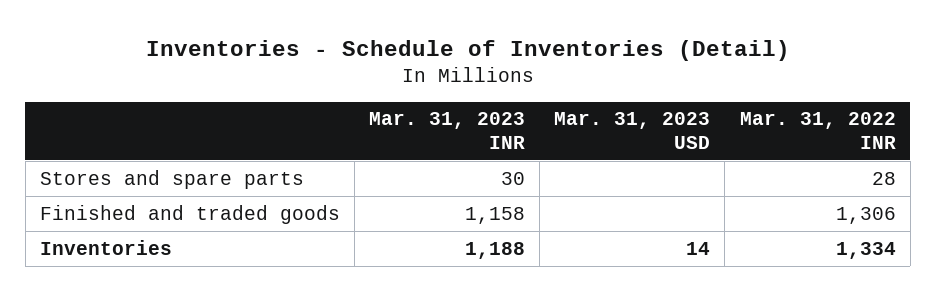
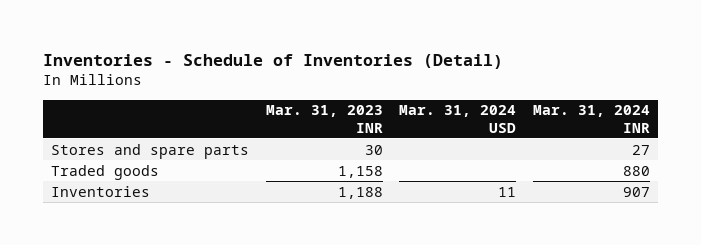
[554,112,711,149] Mar. 31, 2023 USD -> none
[739,112,896,149] Mar. 31, 2022 INR -> none
none -> [399,105,517,133] Mar. 31, 2024 USD
none -> [532,105,650,133] Mar. 31, 2024 INR
[40,204,341,224] Finished and traded goods -> [51,164,160,180] Traded goods

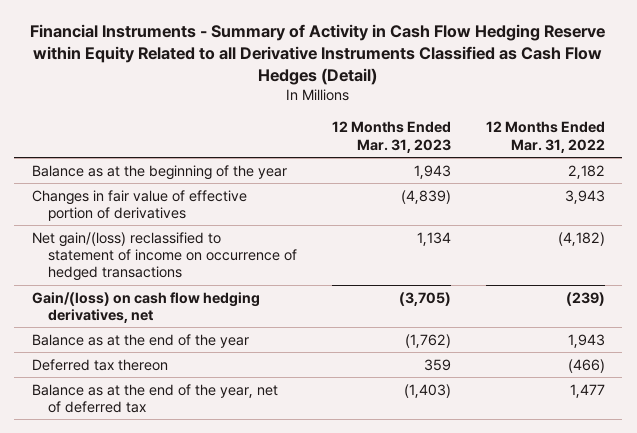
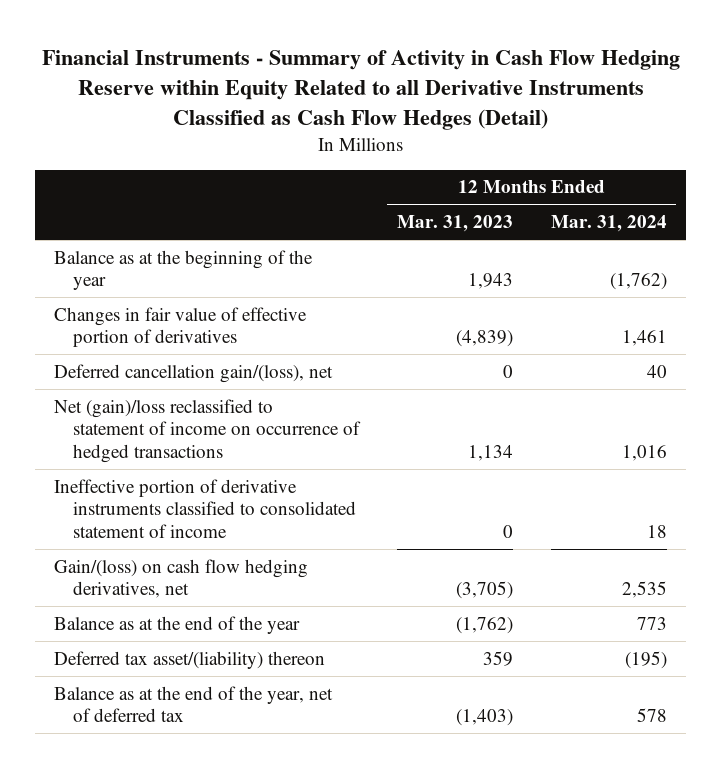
[485,121,605,153] 12 Months Ended Mar. 31, 2022 -> none
none -> [550,215,667,233] Mar. 31, 2024
none -> [54,363,334,383] Deferred cancellation gain/(loss), net
[31,231,298,282] Net gain/(loss) reclassified to statement of income on occurrence of hedged transactions -> [54,398,361,464] Net (gain)/loss reclassified to statement of income on occurrence of hedged transactions
none -> [54,478,356,539] Ineffective portion of derivative instruments classified to consolidated statement of income
[31,358,168,371] Deferred tax thereon -> [54,650,326,669] Deferred tax asset/(liability) thereon

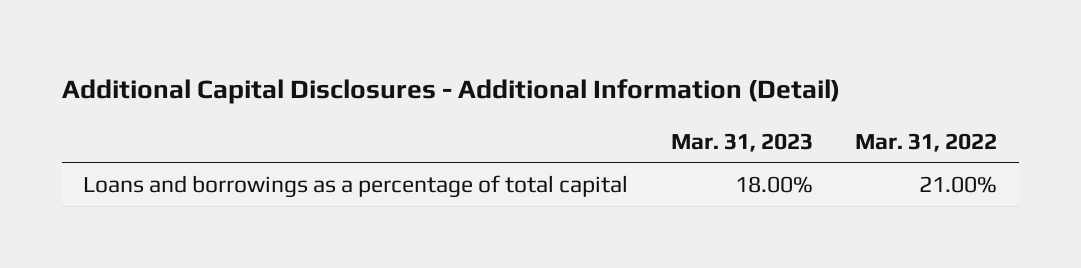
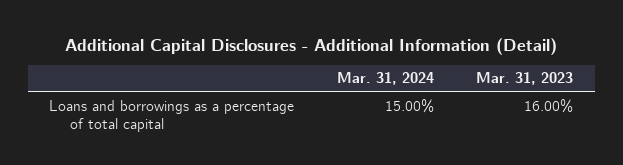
[855,133,998,153] Mar. 31, 2022 -> none
none -> [336,72,434,86] Mar. 31, 2024
[734,176,813,194] 18.00% -> [524,99,574,114] 16.00%

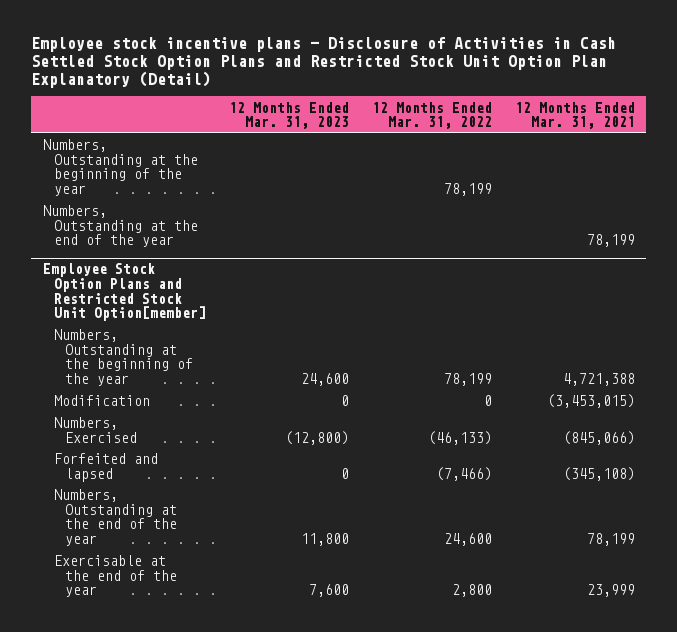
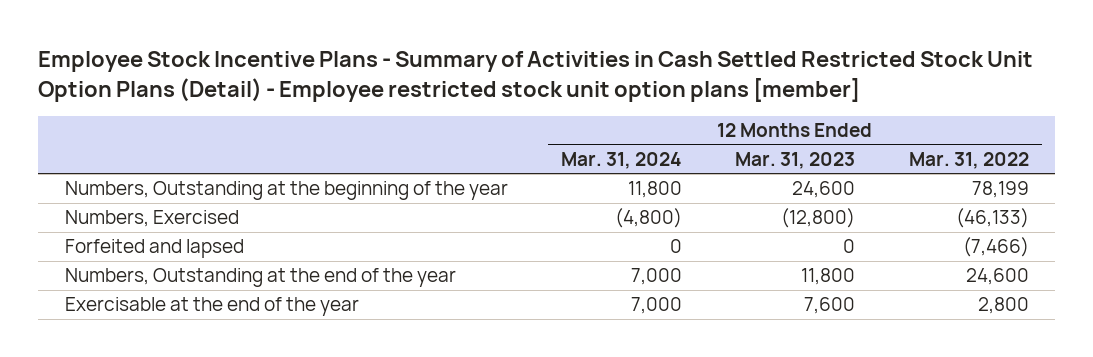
[31,37,617,88] Employee stock incentive plans - Disclosure of Activities in Cash Settled Stock Option Plans and Restricted Stock Unit Option Plan Explanatory (Detail) -> [37,51,1033,102] Employee Stock Incentive Plans - Summary of Activities in Cash Settled Restricted Stock Unit Option Plans (Detail) - Employee restricted stock unit option plans [member]
[514,101,635,130] 12 Months Ended Mar. 31, 2021 -> none
none -> [560,151,682,169] Mar. 31, 2024
[42,139,198,197] Numbers, Outstanding at the beginning of the year -> none
[42,205,198,248] Numbers, Outstanding at the end of the year -> none
[42,263,206,322] Employee Stock Option Plans and Restricted Stock Unit Option[member] -> none
[53,395,150,407] Modification -> none

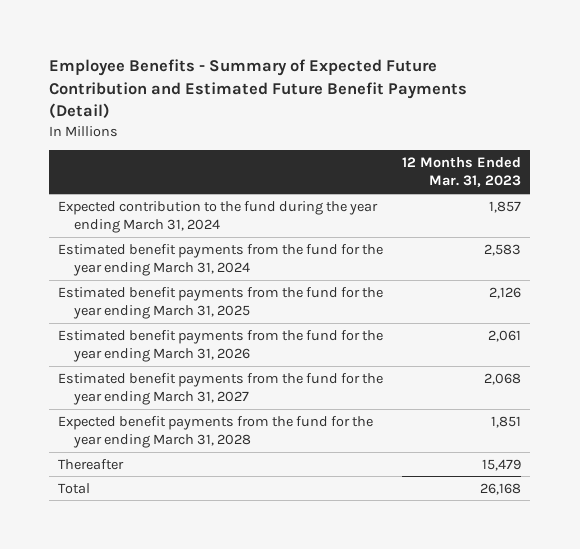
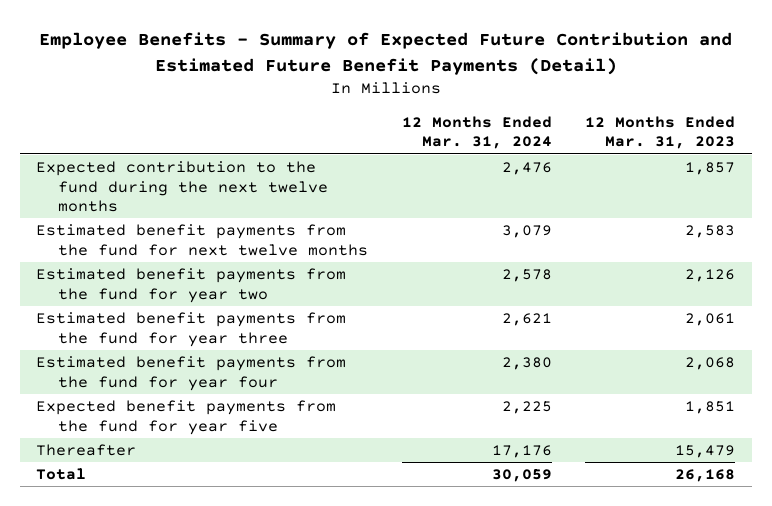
none -> [401,115,552,150] 12 Months Ended Mar. 31, 2024
[58,200,379,234] Expected contribution to the fund during the year ending March 31, 2024 -> [36,161,328,213] Expected contribution to the fund during the next twelve months
[58,243,384,277] Estimated benefit payments from the fund for the year ending March 31, 2024 -> [36,224,368,256] Estimated benefit payments from the fund for next twelve months
[58,286,384,320] Estimated benefit payments from the fund for the year ending March 31, 2025 -> [36,268,347,303] Estimated benefit payments from the fund for year two
[58,329,384,363] Estimated benefit payments from the fund for the year ending March 31, 2026 -> [36,312,347,347] Estimated benefit payments from the fund for year three
[58,372,384,406] Estimated benefit payments from the fund for the year ending March 31, 2027 -> [36,356,347,391] Estimated benefit payments from the fund for year four
[58,415,374,449] Expected benefit payments from the fund for the year ending March 31, 2028 -> [36,400,337,435] Expected benefit payments from the fund for year five

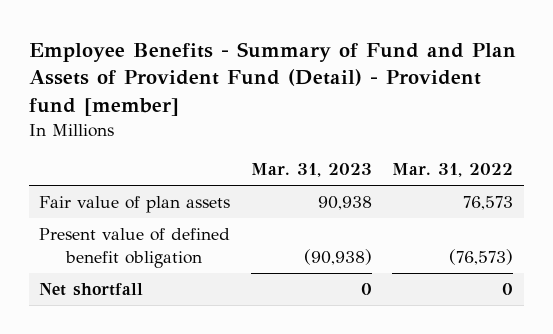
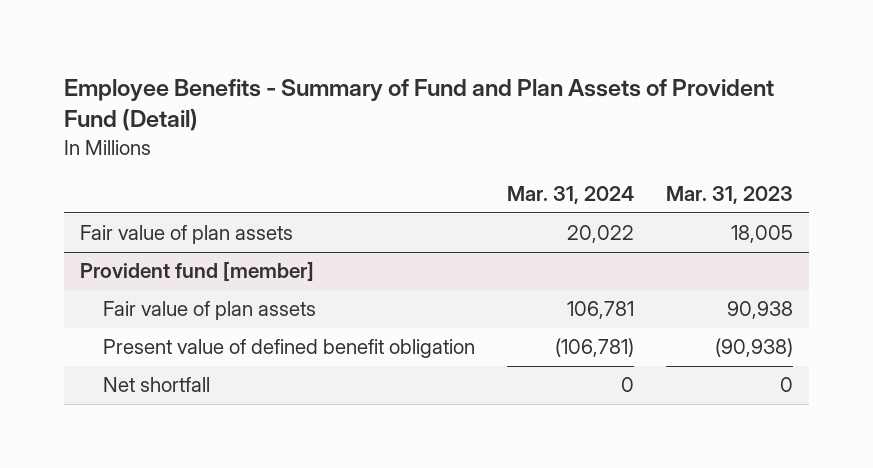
[29,41,517,116] Employee Benefits - Summary of Fund and Plan Assets of Provident Fund (Detail) - Provident fund [member] -> [64,78,775,132] Employee Benefits - Summary of Fund and Plan Assets of Provident Fund (Detail)
[392,163,514,178] Mar. 31, 2022 -> none
none -> [507,186,635,205] Mar. 31, 2024
none -> [80,225,294,245] Fair value of plan assets
none -> [80,262,315,282] Provident fund [member]

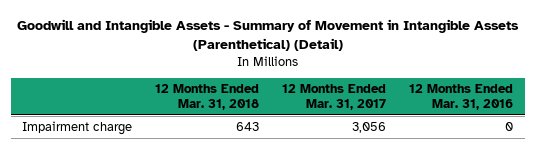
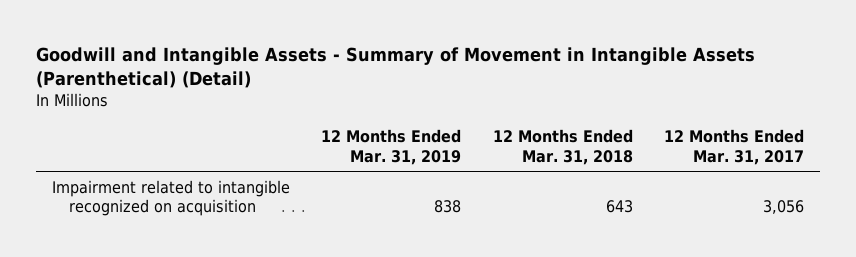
[409,84,514,110] 12 Months Ended Mar. 31, 2016 -> none
none -> [321,129,462,166] 12 Months Ended Mar. 31, 2019
[22,121,133,136] Impairment charge -> [51,179,290,217] Impairment related to intangible recognized on acquisition

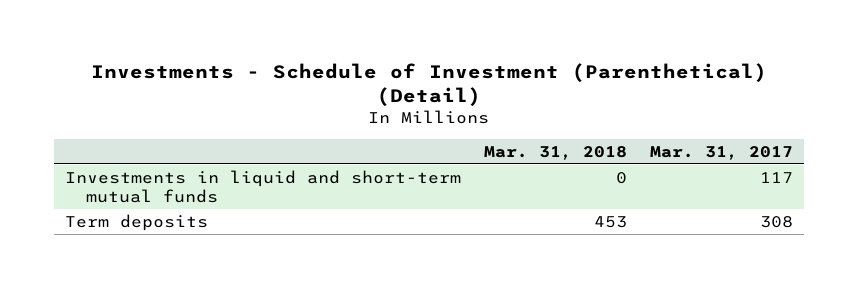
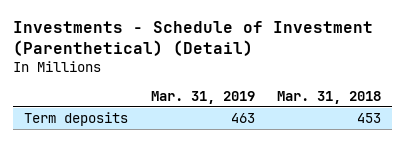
[649,145,793,160] Mar. 31, 2017 -> none
none -> [150,90,255,104] Mar. 31, 2019
[64,169,461,203] Investments in liquid and short-term mutual funds -> none

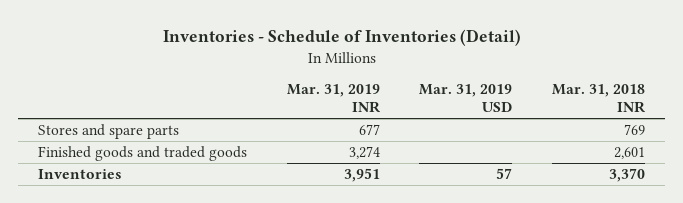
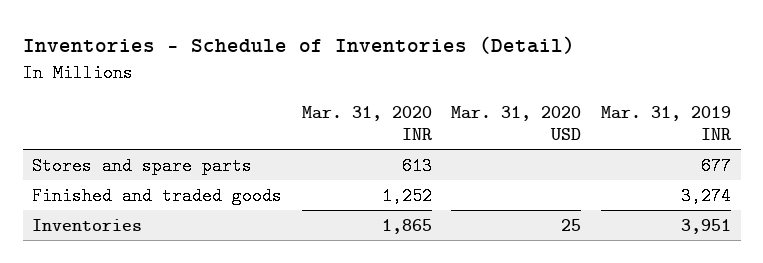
[419,84,513,113] Mar. 31, 2019 USD -> none
[551,84,645,114] Mar. 31, 2018 INR -> none
none -> [301,105,432,141] Mar. 31, 2020 INR
none -> [451,105,582,141] Mar. 31, 2020 USD
[38,146,248,162] Finished goods and traded goods -> [32,186,283,205] Finished and traded goods

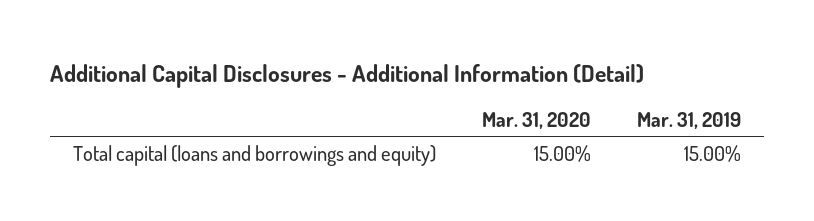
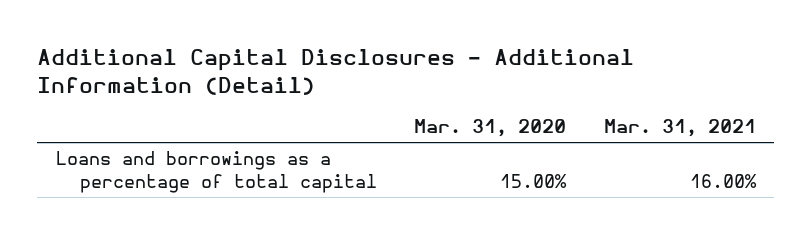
[636,111,741,129] Mar. 31, 2019 -> none
none -> [603,119,756,138] Mar. 31, 2021
[73,145,437,167] Total capital (loans and borrowings and equity) -> [56,151,377,194] Loans and borrowings as a percentage of total capital

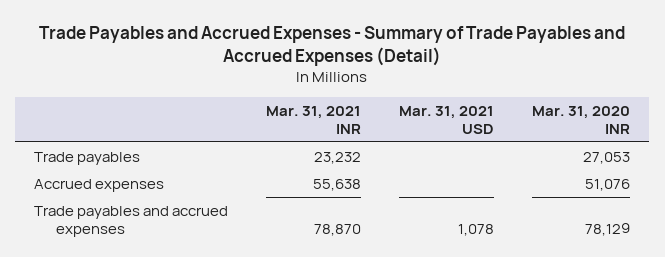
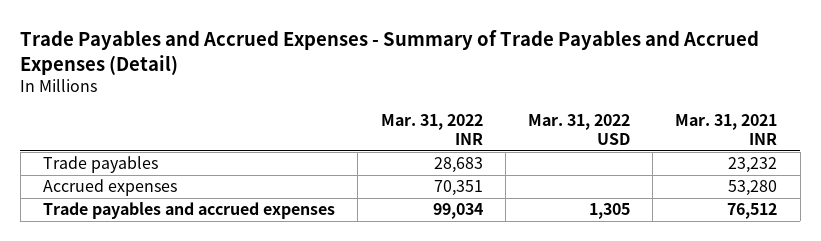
[399,105,495,134] Mar. 31, 2021 USD -> none
[532,105,631,134] Mar. 31, 2020 INR -> none
none -> [380,114,483,146] Mar. 31, 2022 INR
none -> [528,114,631,146] Mar. 31, 2022 USD
[313,178,362,191] 55,638 -> [728,180,778,197] 53,280
[314,223,362,236] 78,870 -> [727,203,778,220] 76,512

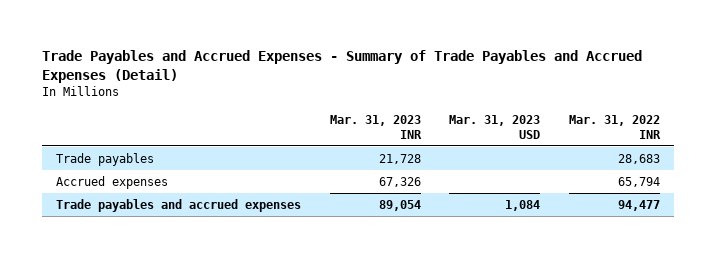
[528,114,631,146] Mar. 31, 2022 USD -> none
[675,114,778,146] Mar. 31, 2021 INR -> none
none -> [329,114,422,139] Mar. 31, 2023 INR
none -> [449,114,541,139] Mar. 31, 2023 USD
[433,180,483,197] 70,351 -> [617,176,660,187] 65,794
[432,203,483,220] 99,034 -> [617,199,660,211] 94,477

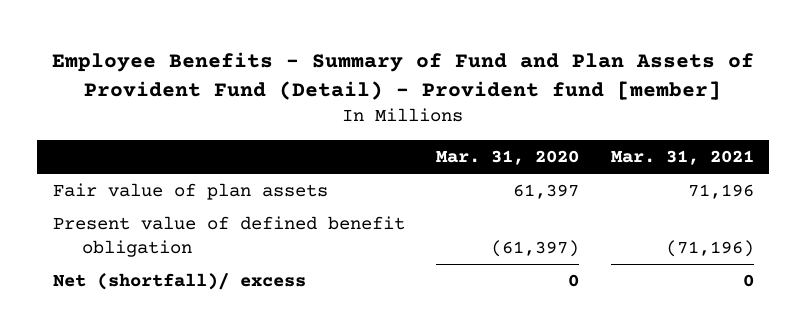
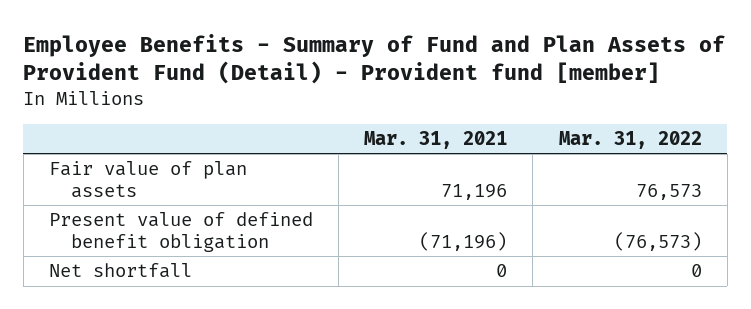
[436,150,580,166] Mar. 31, 2020 -> none
none -> [558,130,702,149] Mar. 31, 2022
[52,272,306,290] Net (shortfall)/ excess -> [49,263,193,279] Net shortfall

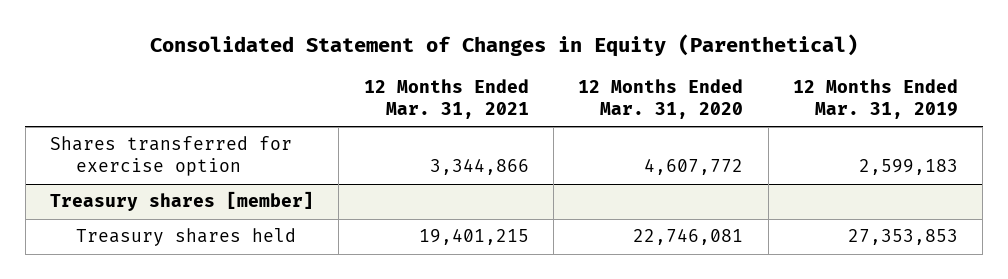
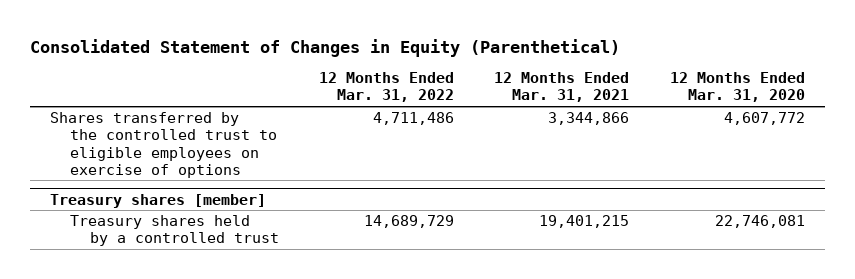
[792,78,958,119] 12 Months Ended Mar. 31, 2019 -> none
none -> [319,72,455,103] 12 Months Ended Mar. 31, 2022
[50,136,293,177] Shares transferred for exercise option -> [50,112,278,178] Shares transferred by the controlled trust to eligible employees on exercise of options
[75,228,296,247] Treasury shares held -> [70,215,279,247] Treasury shares held by a controlled trust

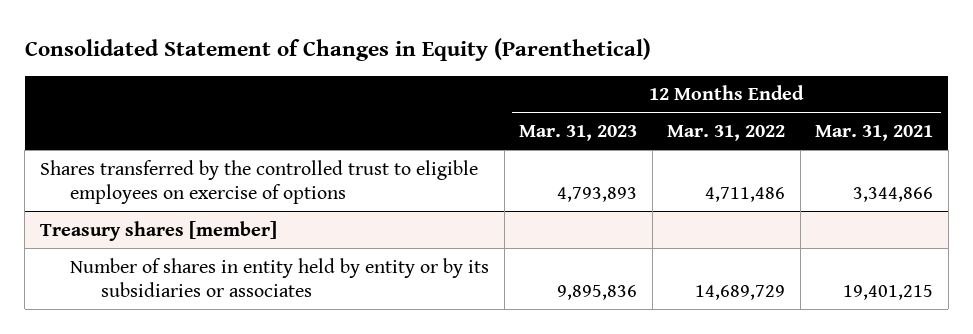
[669,72,805,103] 12 Months Ended Mar. 31, 2020 -> none
none -> [519,124,638,141] Mar. 31, 2023
[70,215,279,247] Treasury shares held by a controlled trust -> [70,257,490,298] Number of shares in entity held by entity or by its subsidiaries or associates

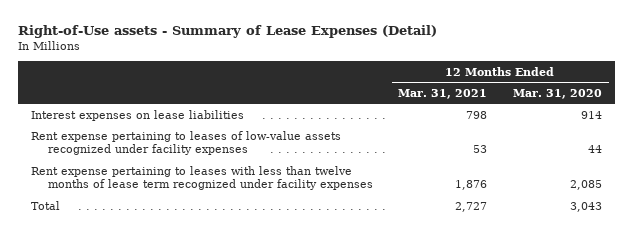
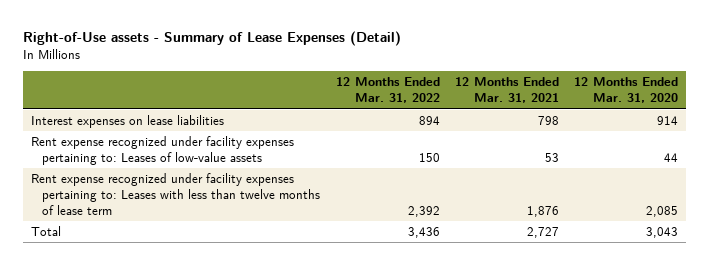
none -> [335,77,440,104] 12 Months Ended Mar. 31, 2022
[30,130,341,156] Rent expense pertaining to leases of low-value assets recognized under facility expenses -> [30,135,294,165] Rent expense recognized under facility expenses pertaining to: Leases of low-value assets
[30,165,373,191] Rent expense pertaining to leases with less than twelve months of lease term recognized under facility expenses -> [30,172,321,215] Rent expense recognized under facility expenses pertaining to: Leases with less than twelve months of lease term

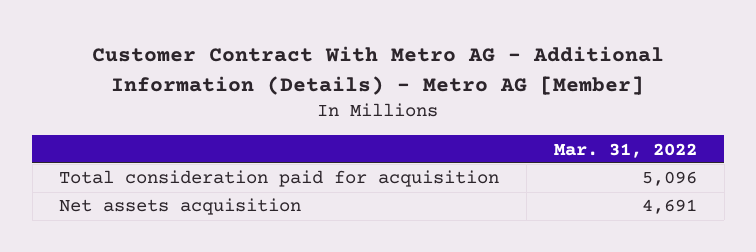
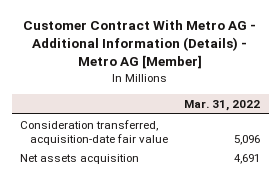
[59,170,500,188] Total consideration paid for acquisition -> [19,120,168,145] Consideration transferred, acquisition-date fair value

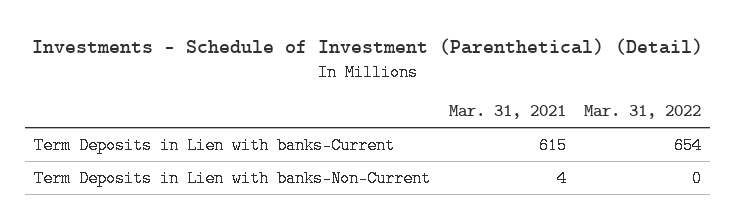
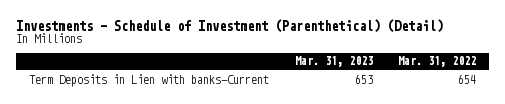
[448,105,566,120] Mar. 31, 2021 -> none
none -> [294,56,373,68] Mar. 31, 2023
[34,169,432,187] Term Deposits in Lien with banks-Non-Current -> none

